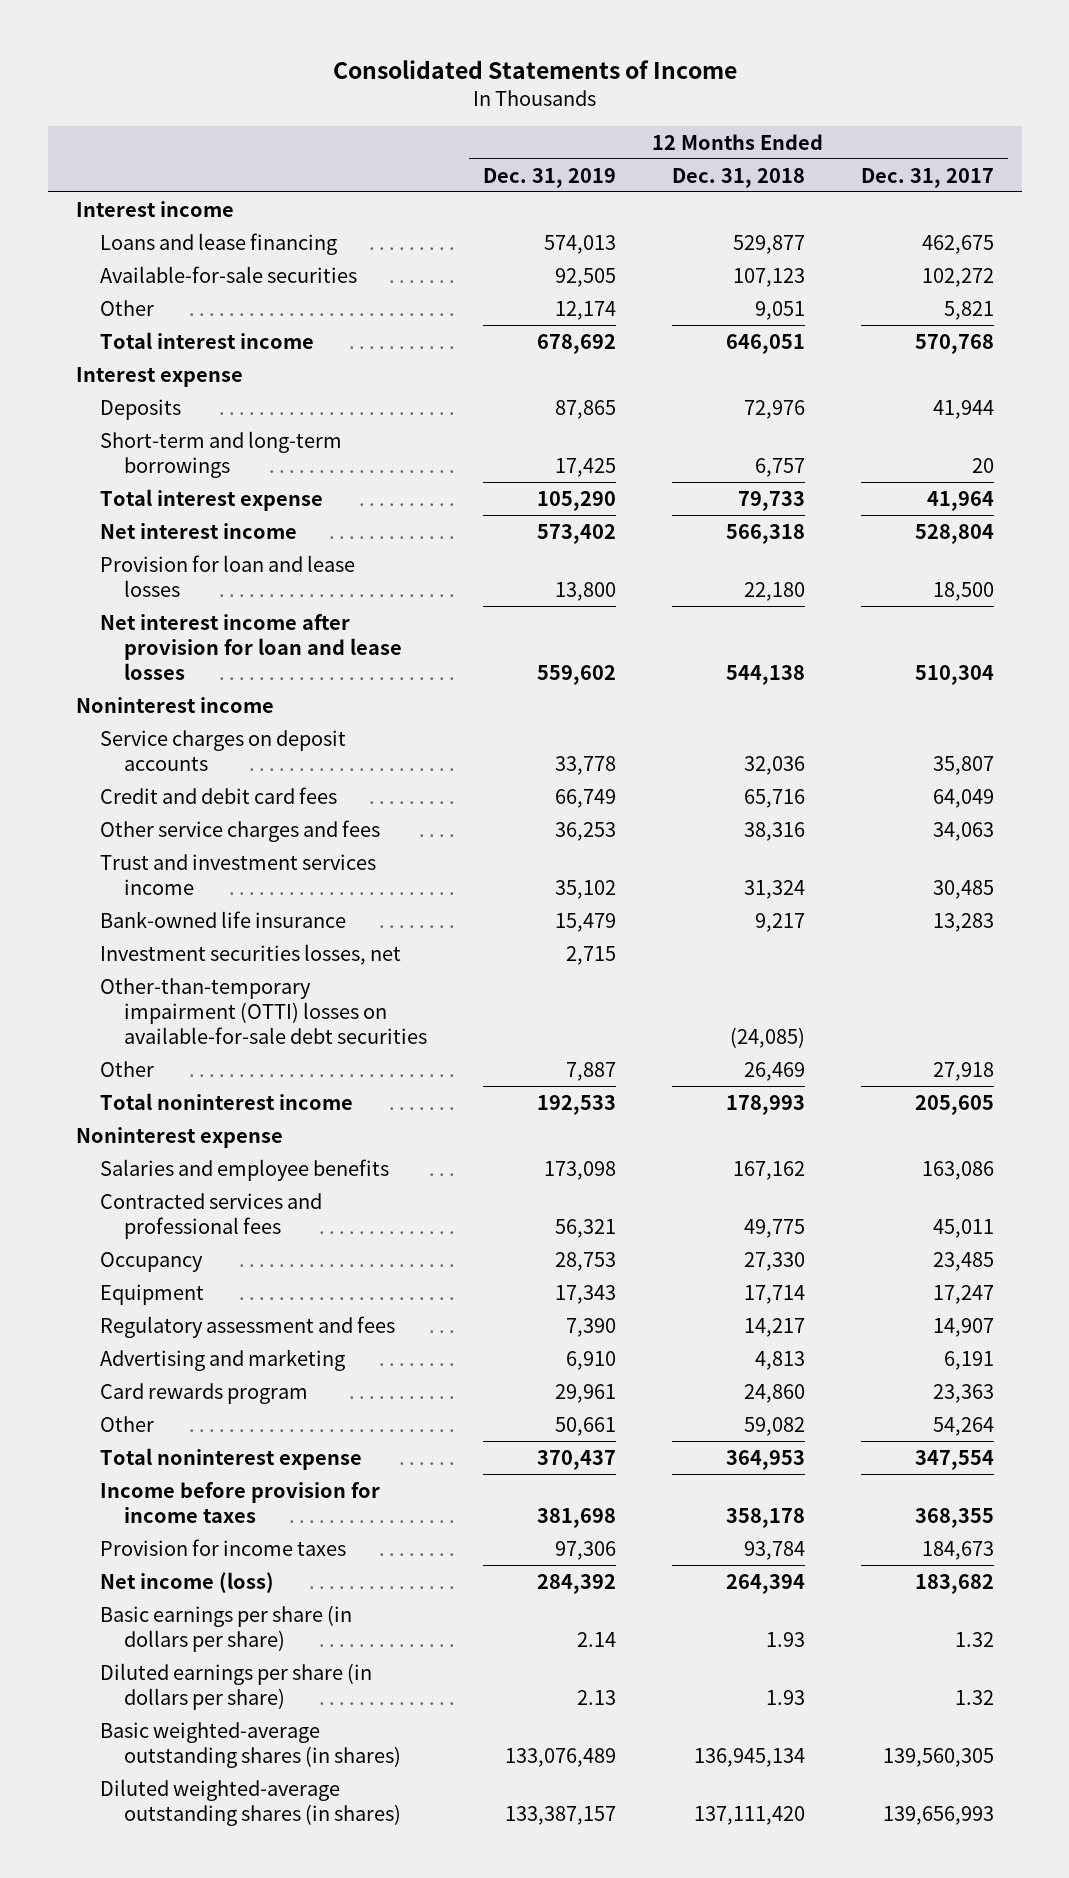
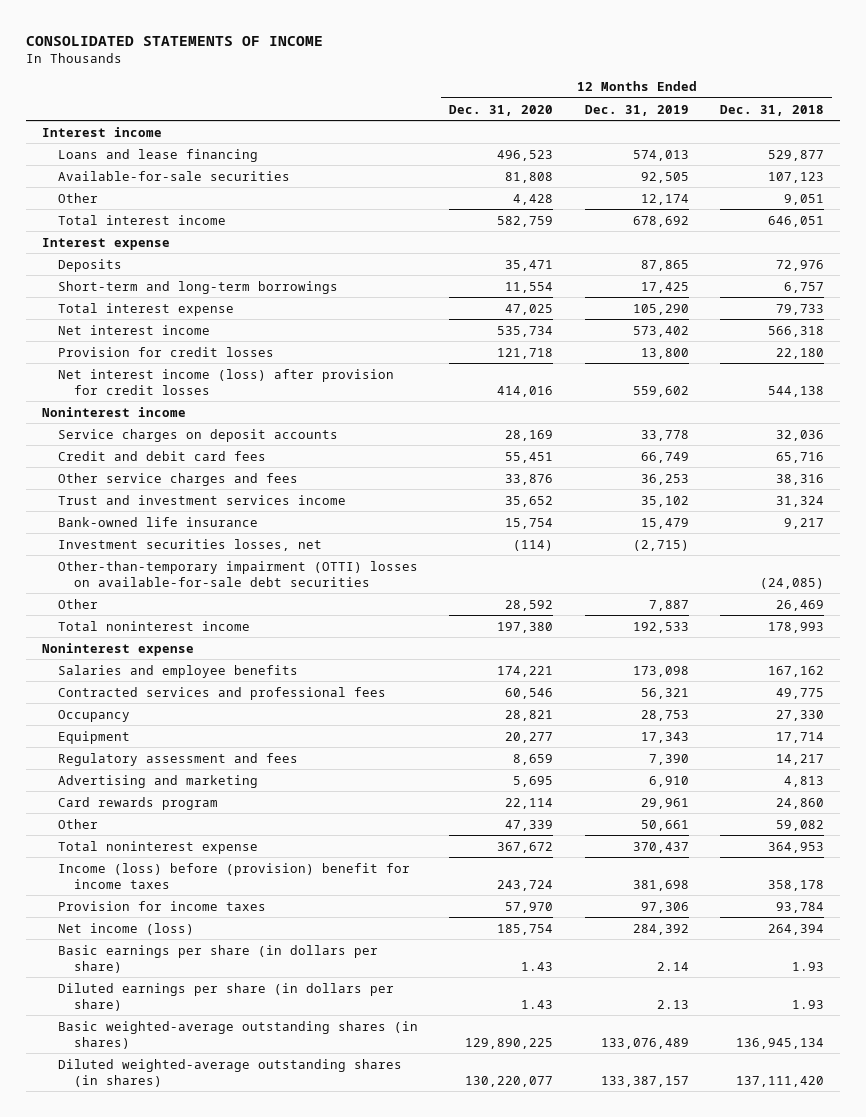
[332,59,737,79] Consolidated Statements of Income -> [26,35,324,46] CONSOLIDATED STATEMENTS OF INCOME
[860,167,994,188] Dec. 31, 2017 -> none
none -> [449,104,554,116] Dec. 31, 2020
[99,554,355,597] Provision for loan and lease losses -> [57,346,274,357] Provision for credit losses
[99,613,403,680] Net interest income after provision for loan and lease losses -> [57,368,394,395] Net interest income (loss) after provision for credit losses
[566,945,617,965] 2,715 -> [632,539,689,551] (2,715)
[99,1481,380,1523] Income before provision for income taxes -> [57,862,410,889] Income (loss) before (provision) benefit for income taxes

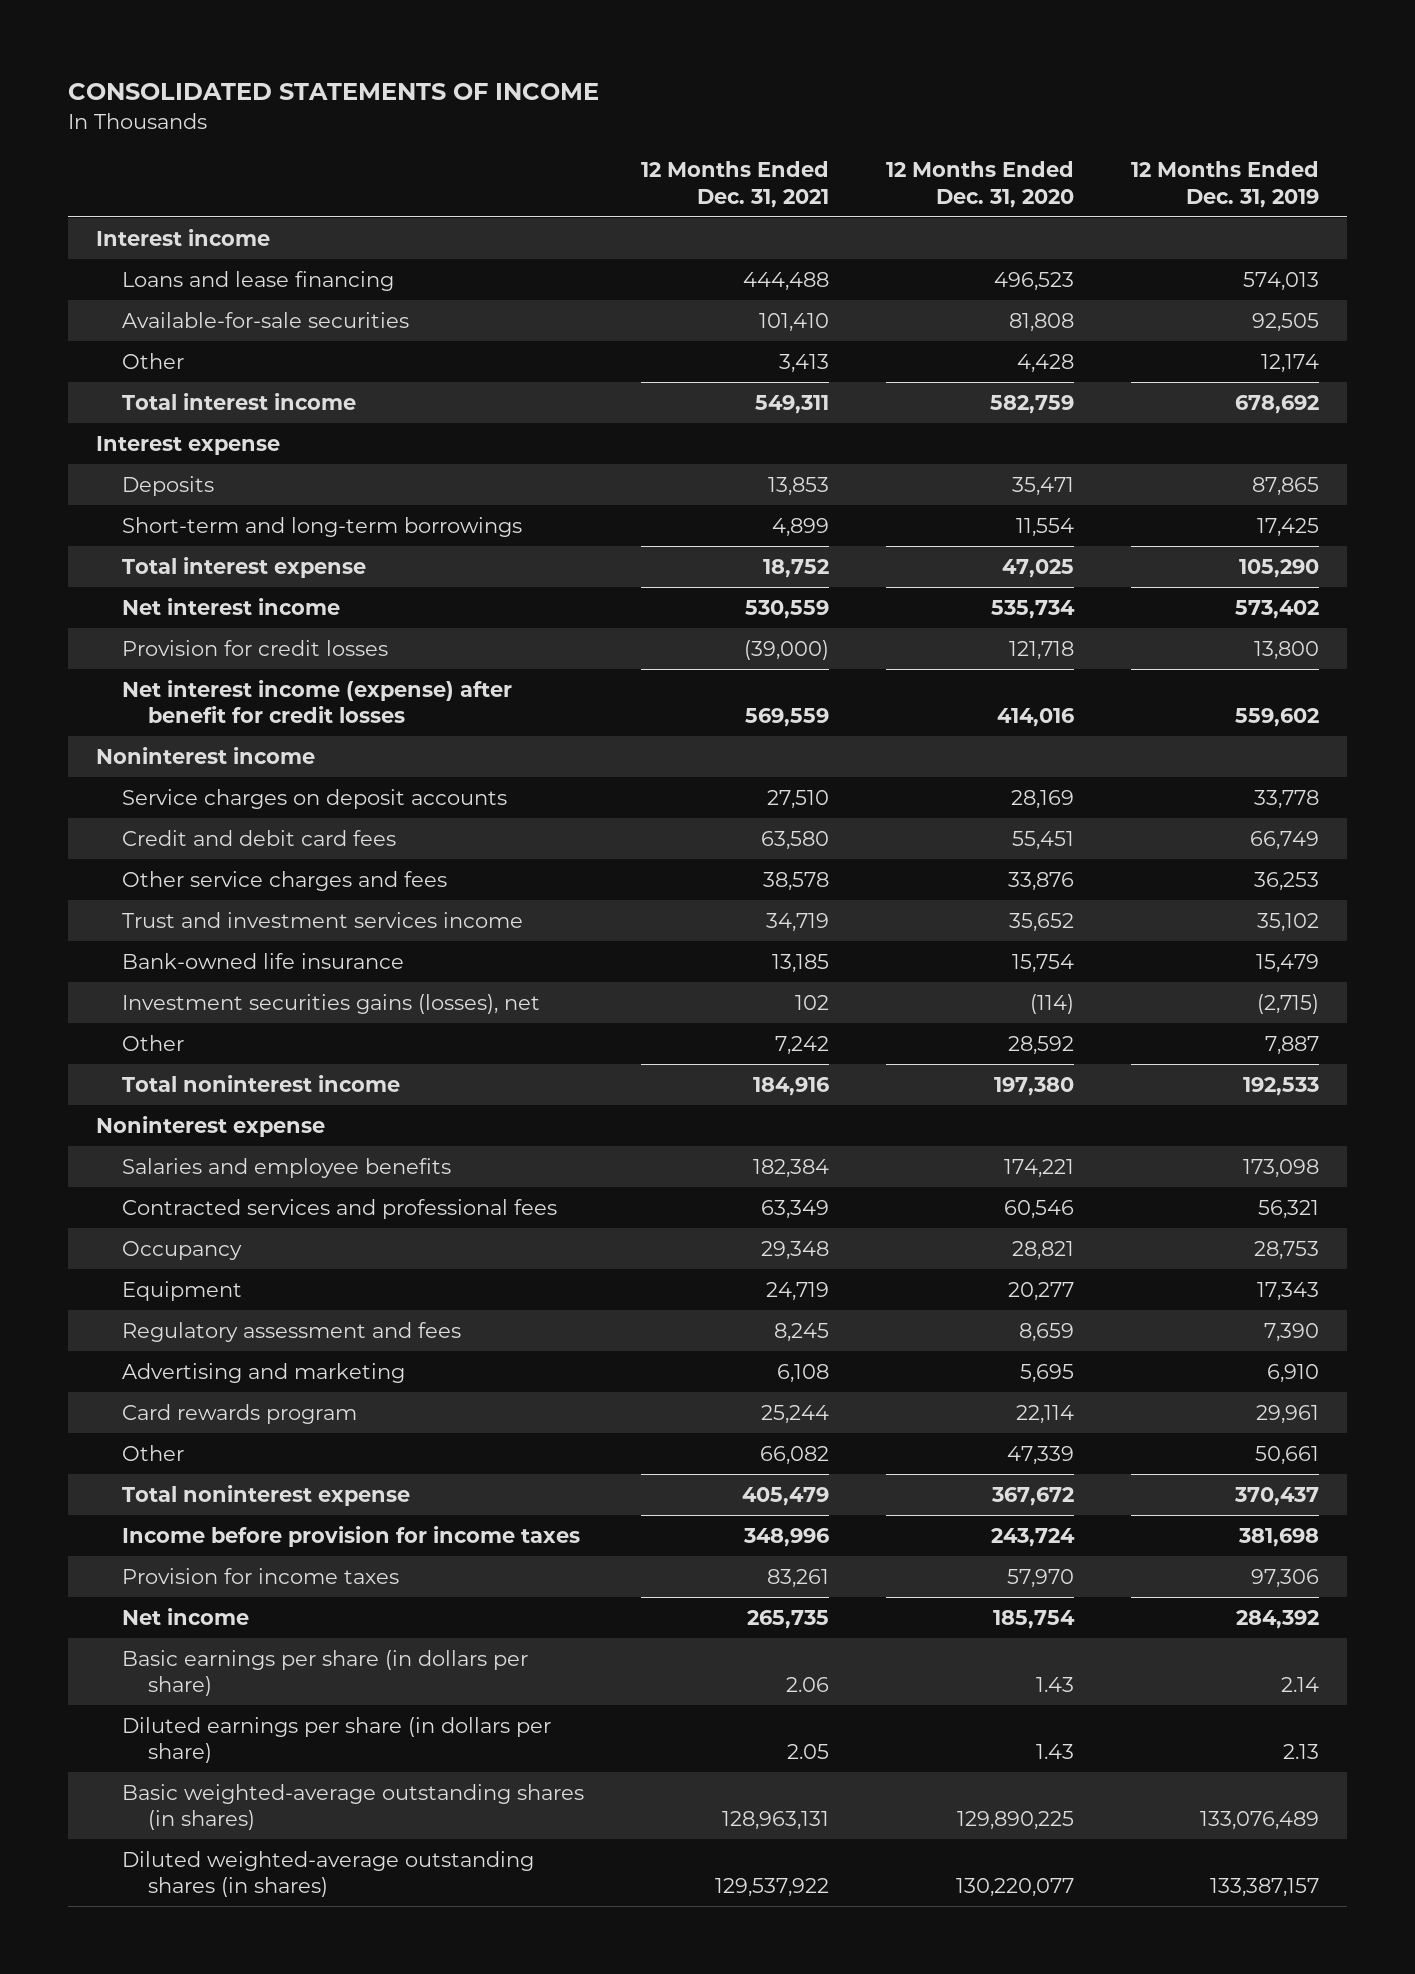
[720,104,825,116] Dec. 31, 2018 -> none
none -> [640,161,829,208] 12 Months Ended Dec. 31, 2021
[57,368,394,395] Net interest income (loss) after provision for credit losses -> [121,679,512,724] Net interest income (expense) after benefit for credit losses
[57,560,418,587] Other-than-temporary impairment (OTTI) losses on available-for-sale debt securities -> none
[57,538,322,551] Investment securities losses, net -> [121,993,540,1014] Investment securities gains (losses), net
[57,862,410,889] Income (loss) before (provision) benefit for income taxes -> [121,1525,580,1547] Income before provision for income taxes
[57,922,194,935] Net income (loss) -> [121,1607,249,1625] Net income

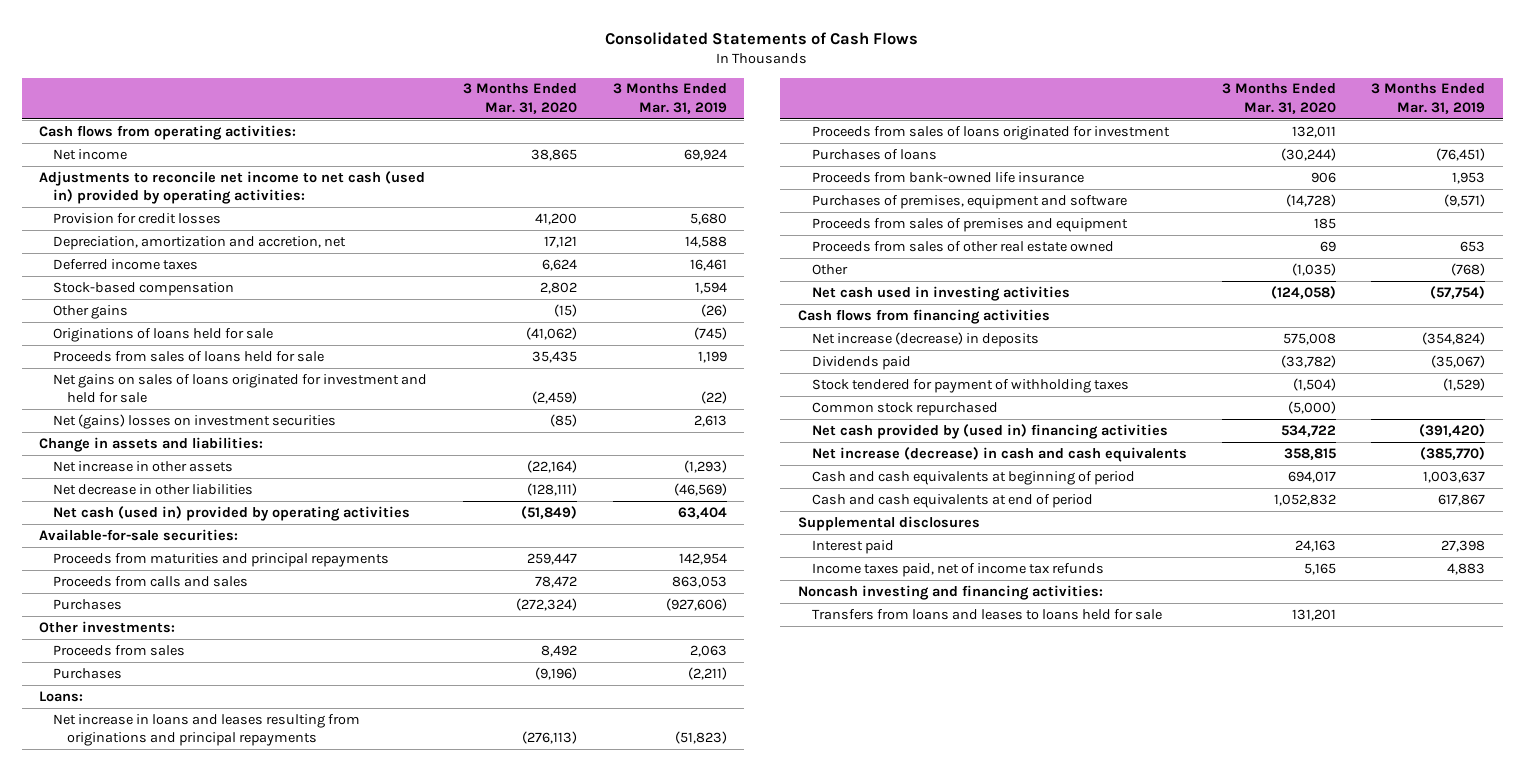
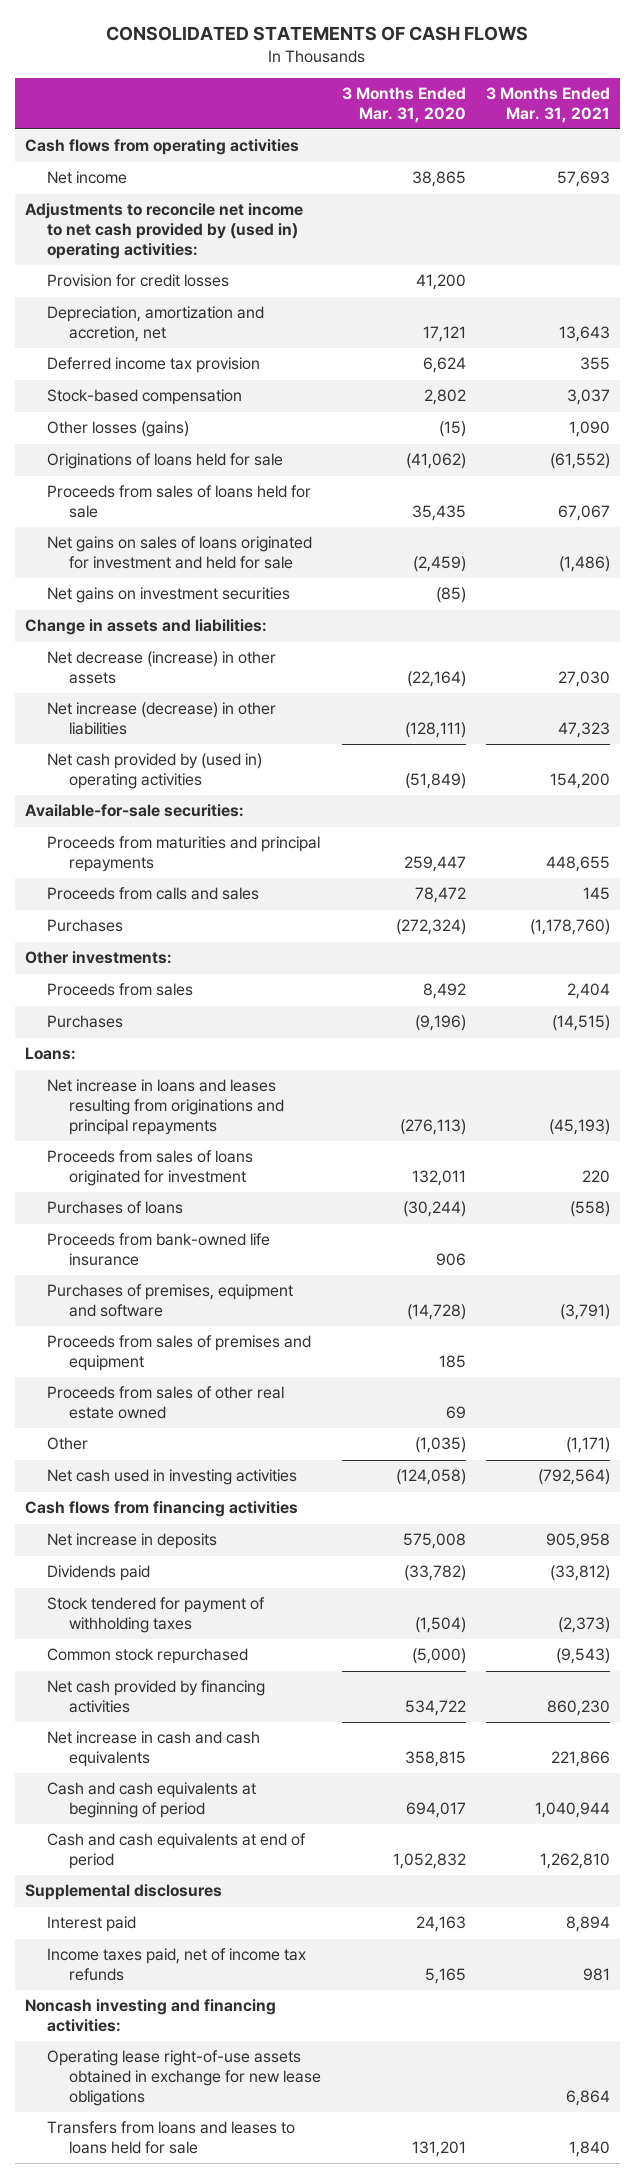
[605,32,919,46] Consolidated Statements of Cash Flows -> [106,25,529,41] CONSOLIDATED STATEMENTS OF CASH FLOWS
[612,83,727,114] 3 Months Ended Mar. 31, 2019 -> none
none -> [485,87,610,123] 3 Months Ended Mar. 31, 2021
[39,124,297,140] Cash flows from operating activities: -> [25,139,300,156] Cash flows from operating activities
[39,170,426,205] Adjustments to reconcile net income to net cash (used in) provided by operating activities: -> [25,203,304,259] Adjustments to reconcile net income to net cash provided by (used in) operating activities:
[53,258,199,270] Deferred income taxes -> [47,357,261,374] Deferred income tax provision
[53,304,129,319] Other gains -> [47,421,190,438] Other losses (gains)
[53,413,337,429] Net (gains) losses on investment securities -> [47,587,291,604] Net gains on investment securities
[53,460,234,472] Net increase in other assets -> [47,651,277,685] Net decrease (increase) in other assets
[53,483,254,495] Net decrease in other liabilities -> [47,702,277,736] Net increase (decrease) in other liabilities
[53,505,411,521] Net cash (used in) provided by operating activities -> [47,753,263,790] Net cash provided by (used in) operating activities
[811,331,1039,347] Net increase (decrease) in deposits -> [47,1533,218,1550] Net increase in deposits
[811,423,1168,439] Net cash provided by (used in) financing activities -> [47,1680,266,1714] Net cash provided by financing activities
[811,446,1187,462] Net increase (decrease) in cash and cash equivalents -> [47,1731,261,1768] Net increase in cash and cash equivalents
none -> [47,2050,322,2106] Operating lease right-of-use assets obtained in exchange for new lease obligations

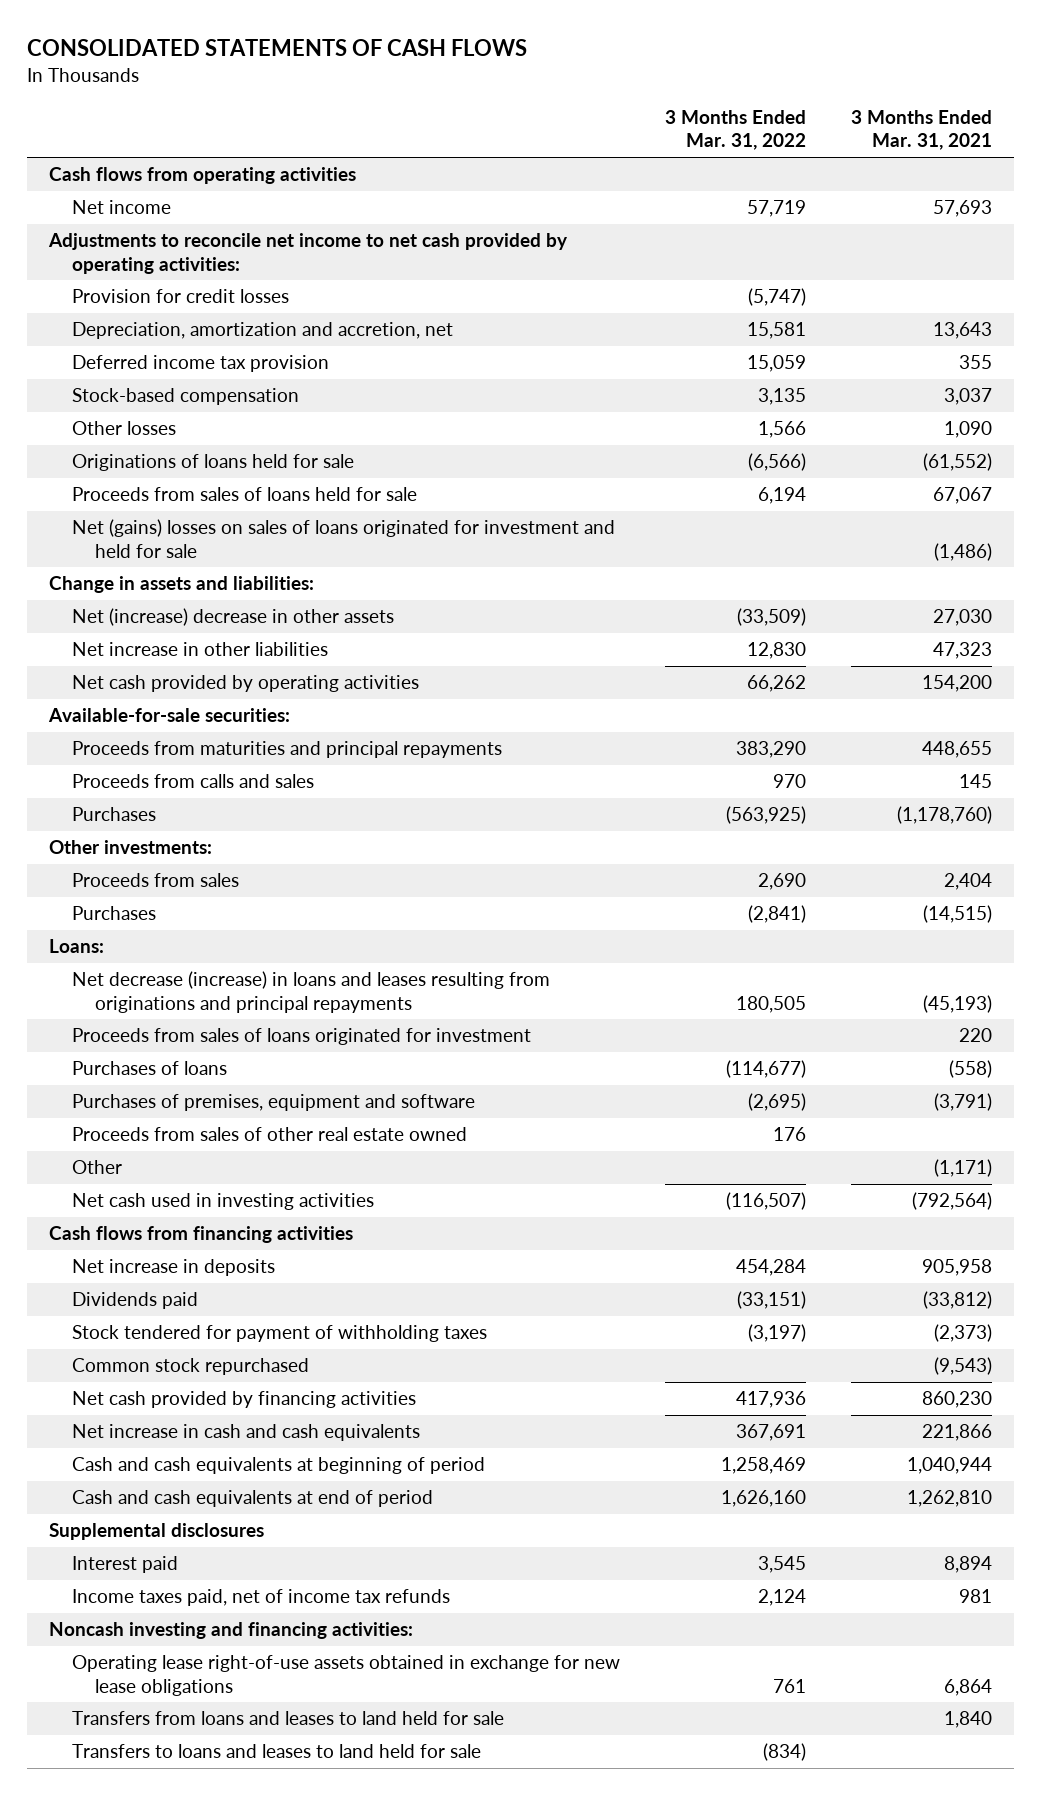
[341,87,466,123] 3 Months Ended Mar. 31, 2020 -> none
none -> [665,109,807,151] 3 Months Ended Mar. 31, 2022
[25,203,304,259] Adjustments to reconcile net income to net cash provided by (used in) operating activities: -> [48,233,569,274] Adjustments to reconcile net income to net cash provided by operating activities:
[47,421,190,438] Other losses (gains) -> [72,421,177,436] Other losses
[47,587,291,604] Net gains on investment securities -> none
[47,536,313,570] Net gains on sales of loans originated for investment and held for sale -> [72,519,616,558] Net (gains) losses on sales of loans originated for investment and held for sale
[47,651,277,685] Net decrease (increase) in other assets -> [72,608,395,627] Net (increase) decrease in other assets
[47,702,277,736] Net increase (decrease) in other liabilities -> [72,642,329,657] Net increase in other liabilities
[47,753,263,790] Net cash provided by (used in) operating activities -> [72,675,420,693] Net cash provided by operating activities
[47,1079,285,1135] Net increase in loans and leases resulting from originations and principal repayments -> [72,971,551,1013] Net decrease (increase) in loans and leases resulting from originations and principal repayments
[47,1233,271,1267] Proceeds from bank-owned life insurance -> none
[47,1335,312,1372] Proceeds from sales of premises and equipment -> none
[47,2121,296,2155] Transfers from loans and leases to loans held for sale -> [72,1711,505,1726] Transfers from loans and leases to land held for sale
none -> [72,1744,482,1759] Transfers to loans and leases to land held for sale

